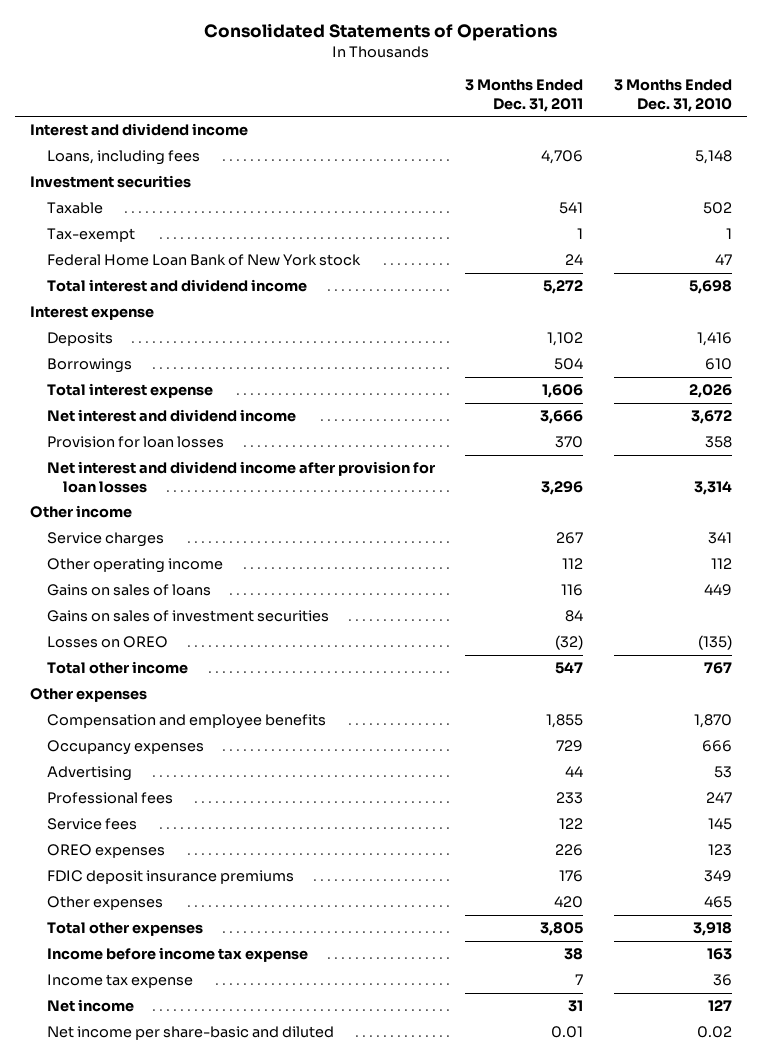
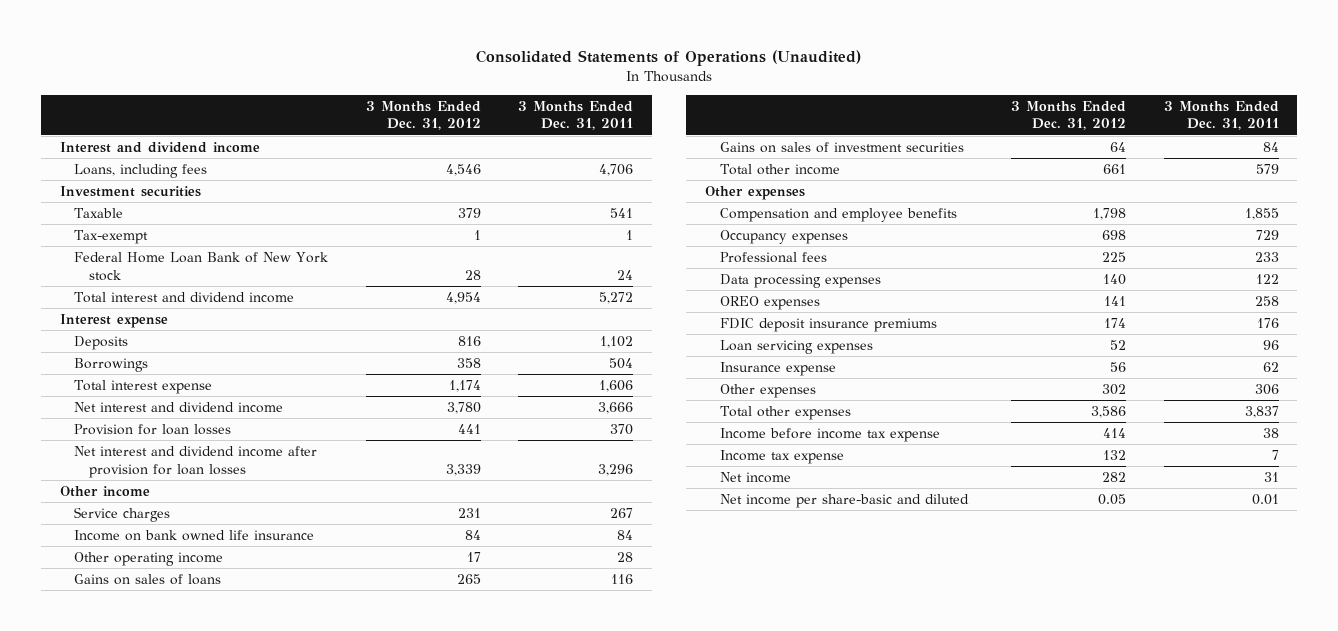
[203,23,557,42] Consolidated Statements of Operations -> [476,50,862,67] Consolidated Statements of Operations (Unaudited)
[613,79,732,113] 3 Months Ended Dec. 31, 2010 -> none
none -> [365,100,481,131] 3 Months Ended Dec. 31, 2012
none -> [74,529,315,541] Income on bank owned life insurance
[562,558,584,570] 112 -> [617,551,634,562] 28
[46,636,168,649] Losses on OREO -> none
[555,662,584,675] 547 -> [1255,163,1279,174] 579
[46,766,132,782] Advertising -> none
[46,818,137,831] Service fees -> [719,273,881,288] Data processing expenses
[555,844,584,857] 226 -> [1254,295,1279,306] 258
none -> [719,339,873,354] Loan servicing expenses
none -> [719,361,836,376] Insurance expense
[554,896,584,909] 420 -> [1254,383,1279,395] 306
[540,922,584,937] 3,805 -> [1244,405,1279,418] 3,837

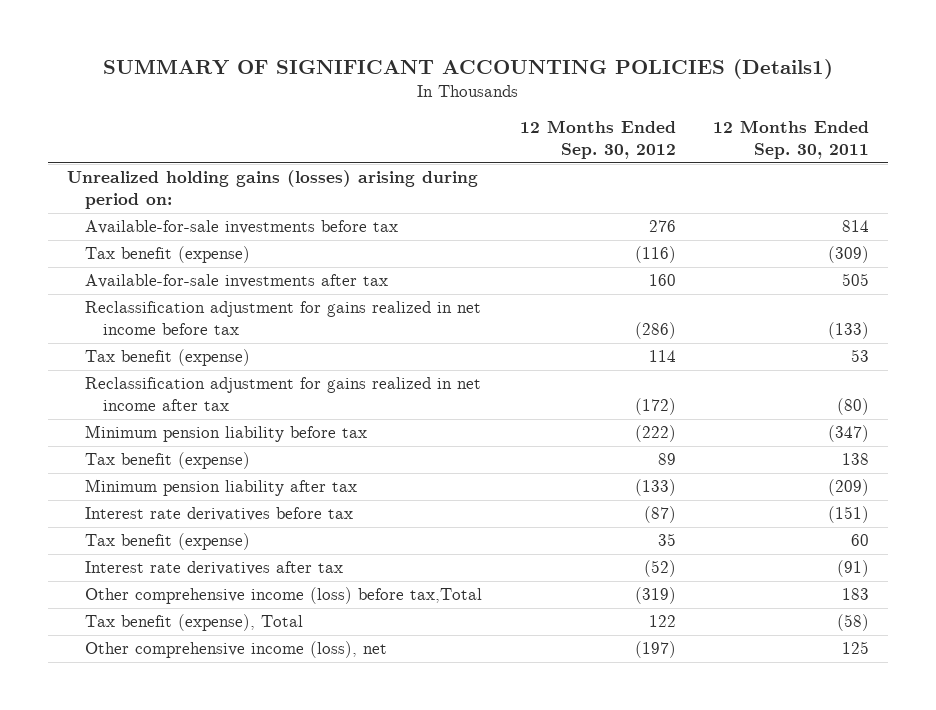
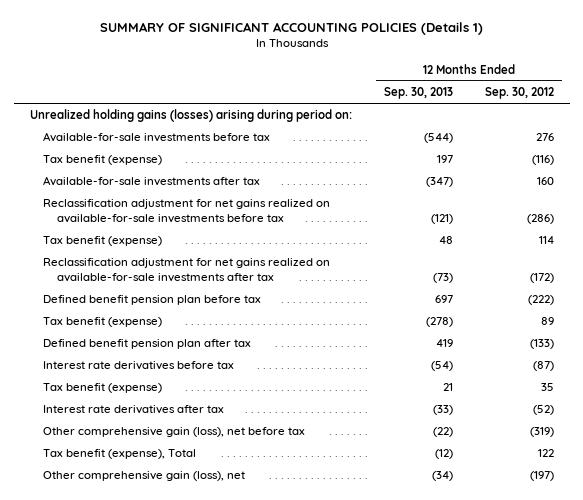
[103,59,834,80] SUMMARY OF SIGNIFICANT ACCOUNTING POLICIES (Details1) -> [99,21,483,35] SUMMARY OF SIGNIFICANT ACCOUNTING POLICIES (Details 1)
[713,120,870,159] 12 Months Ended Sep. 30, 2011 -> none
none -> [383,87,453,100] Sep. 30, 2013
[84,301,481,336] Reclassification adjustment for gains realized in net income before tax -> [43,199,331,223] Reclassification adjustment for net gains realized on available-for-sale investments before tax
[84,377,481,412] Reclassification adjustment for gains realized in net income after tax -> [43,258,331,282] Reclassification adjustment for net gains realized on available-for-sale investments after tax
[84,425,367,443] Minimum pension liability before tax -> [43,295,262,306] Defined benefit pension plan before tax
[84,479,357,497] Minimum pension liability after tax -> [43,339,252,350] Defined benefit pension plan after tax
[84,587,482,605] Other comprehensive income (loss) before tax,Total -> [43,427,306,438] Other comprehensive gain (loss), net before tax
[84,641,387,659] Other comprehensive income (loss), net -> [43,471,246,482] Other comprehensive gain (loss), net

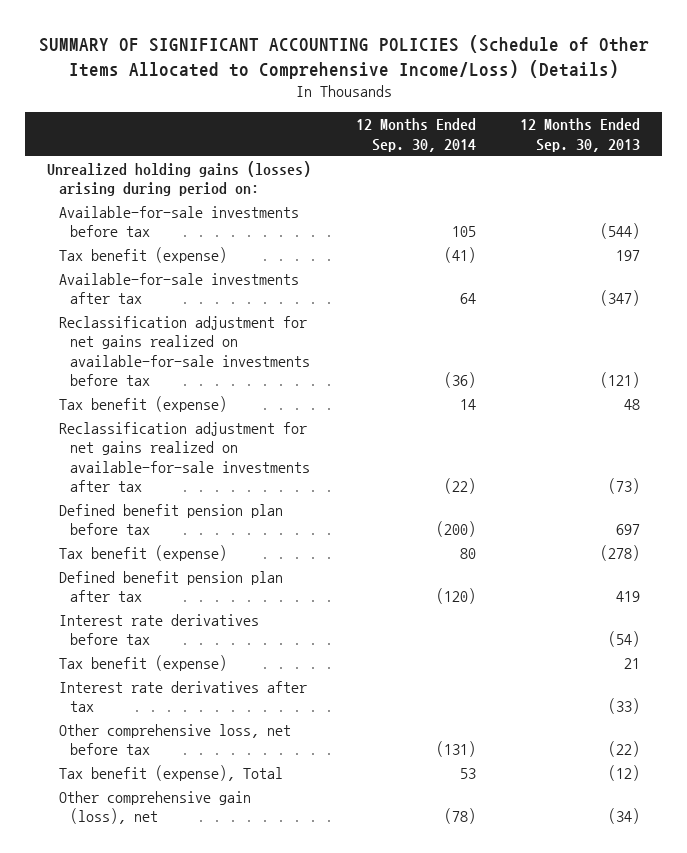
[99,21,483,35] SUMMARY OF SIGNIFICANT ACCOUNTING POLICIES (Details 1) -> [38,34,649,79] SUMMARY OF SIGNIFICANT ACCOUNTING POLICIES (Schedule of Other Items Allocated to Comprehensive Income/Loss) (Details)
[484,87,554,100] Sep. 30, 2012 -> none
none -> [355,118,476,152] 12 Months Ended Sep. 30, 2014
[43,427,306,438] Other comprehensive gain (loss), net before tax -> [58,724,291,756] Other comprehensive loss, net before tax

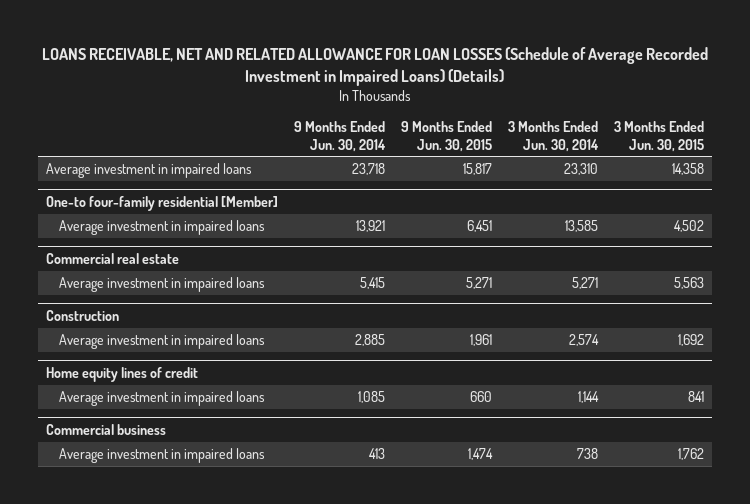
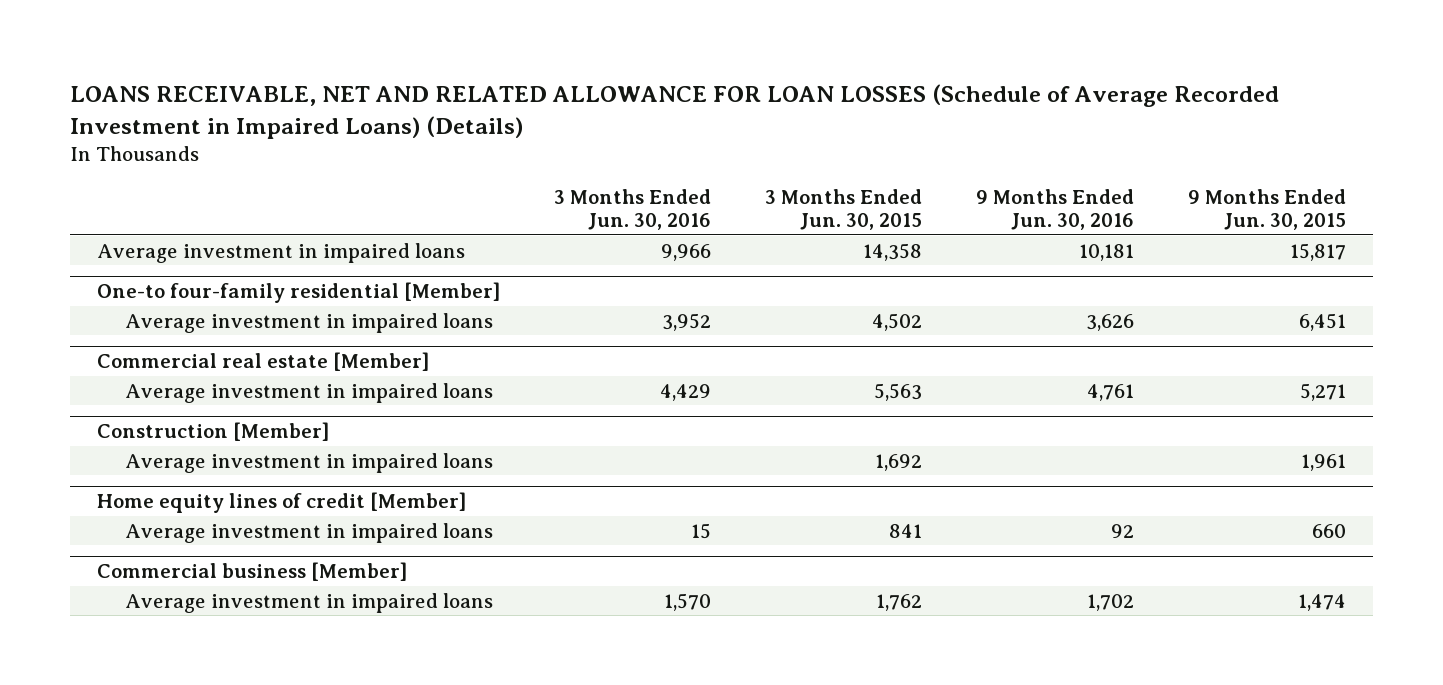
[294,120,387,152] 9 Months Ended Jun. 30, 2014 -> none
[508,120,600,152] 3 Months Ended Jun. 30, 2014 -> none
none -> [553,188,711,231] 3 Months Ended Jun. 30, 2016
none -> [975,188,1134,231] 9 Months Ended Jun. 30, 2016
[46,252,180,264] Commercial real estate -> [96,352,429,372] Commercial real estate [Member]
[46,309,120,321] Construction -> [96,422,329,442] Construction [Member]
[46,366,199,382] Home equity lines of credit -> [96,492,466,514] Home equity lines of credit [Member]
[46,423,167,435] Commercial business -> [96,562,407,582] Commercial business [Member]

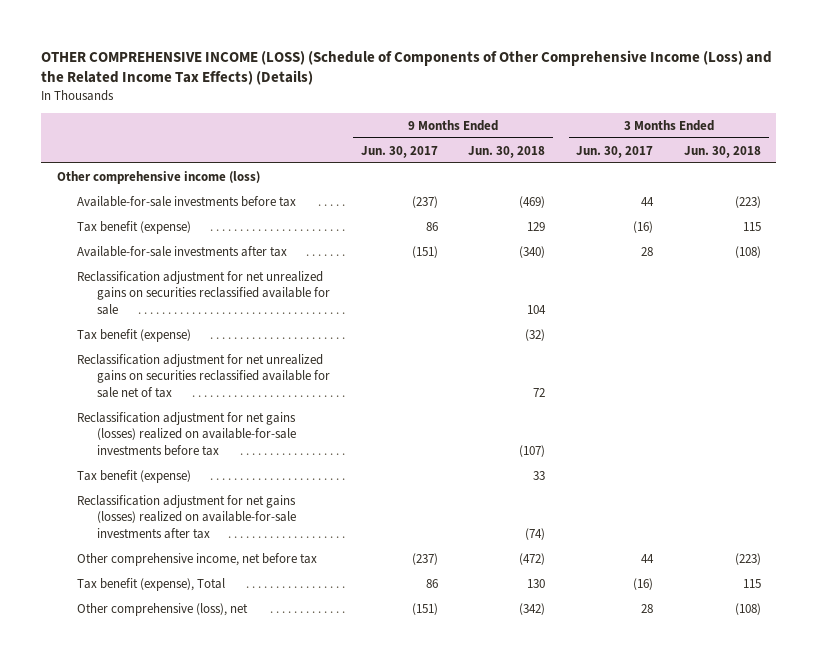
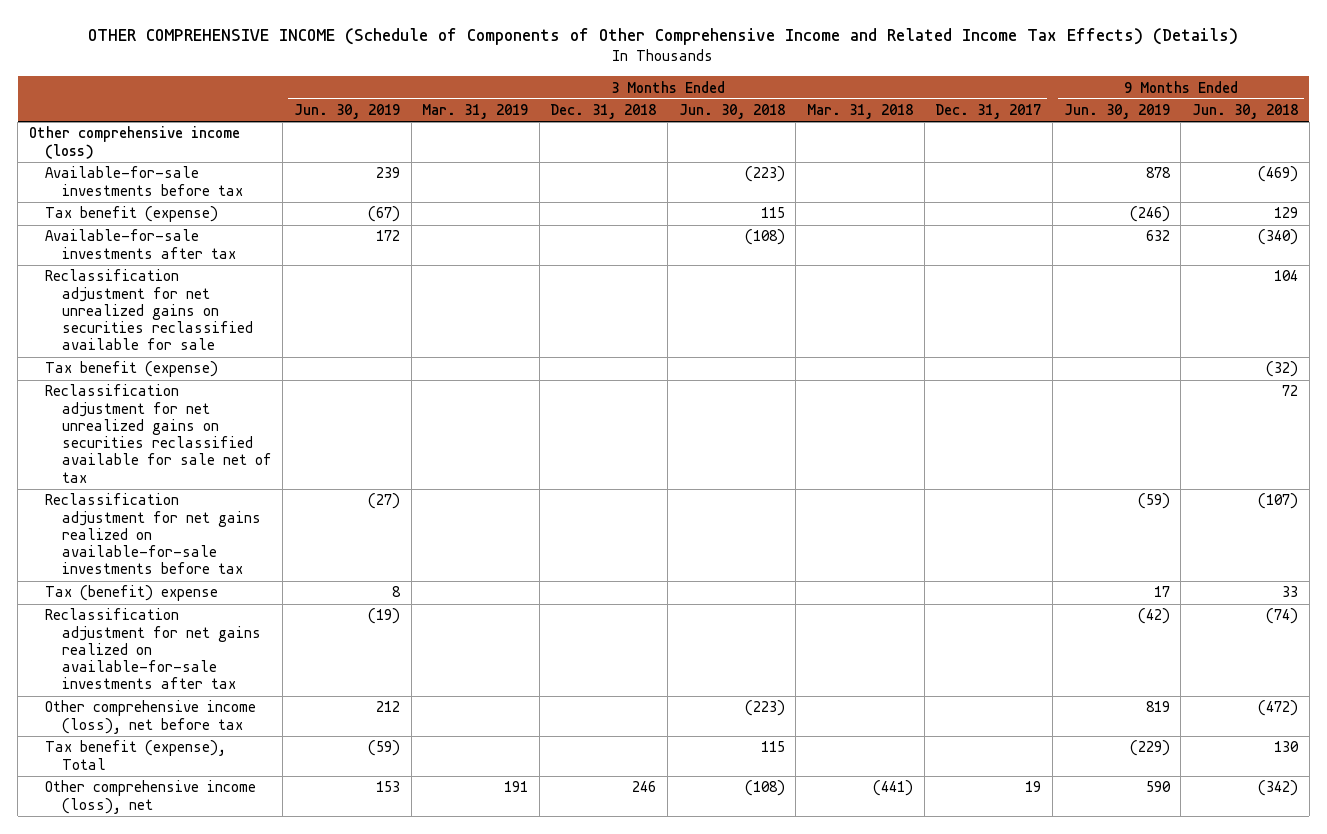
[41,49,773,86] OTHER COMPREHENSIVE INCOME (LOSS) (Schedule of Components of Other Comprehensive Income (Loss) and the Related Income Tax Effects) (Details) -> [88,27,1239,45] OTHER COMPREHENSIVE INCOME (Schedule of Components of Other Comprehensive Income and Related Income Tax Effects) (Details)
[360,145,438,158] Jun. 30, 2017 -> none
[576,145,654,158] Jun. 30, 2017 -> none
none -> [293,104,400,120] Jun. 30, 2019
none -> [422,104,529,120] Mar. 31, 2019
none -> [550,104,657,120] Dec. 31, 2018
none -> [807,104,914,120] Mar. 31, 2018
none -> [935,104,1042,120] Dec. 31, 2017
none -> [1063,104,1170,120] Jun. 30, 2019
[76,411,297,456] Reclassification adjustment for net gains (losses) realized on available-for-sale investments before tax -> [45,493,261,575] Reclassification adjustment for net gains realized on available-for-sale investments before tax
[76,469,191,483] Tax benefit (expense) -> [45,585,219,602] Tax (benefit) expense
[76,494,297,539] Reclassification adjustment for net gains (losses) realized on available-for-sale investments after tax -> [45,608,261,690] Reclassification adjustment for net gains realized on available-for-sale investments after tax
[76,552,317,566] Other comprehensive income, net before tax -> [45,700,257,734] Other comprehensive income (loss), net before tax
[76,602,248,616] Other comprehensive (loss), net -> [45,780,257,814] Other comprehensive income (loss), net

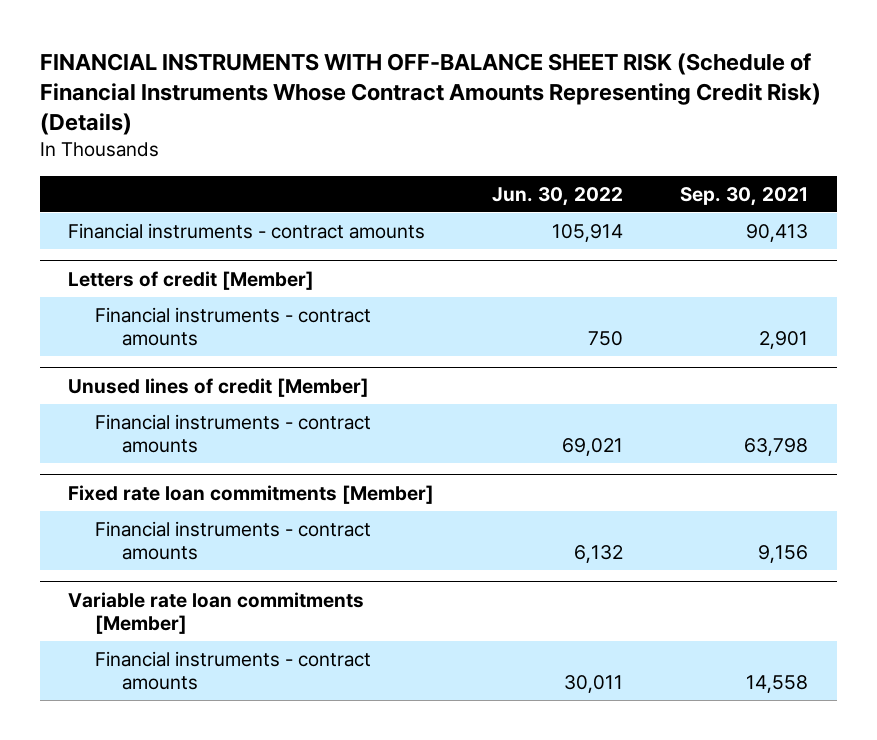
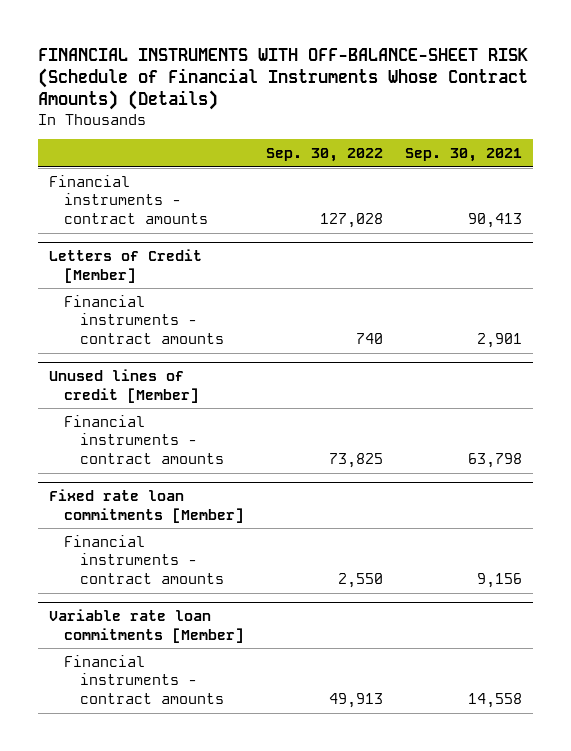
[39,52,821,136] FINANCIAL INSTRUMENTS WITH OFF-BALANCE SHEET RISK (Schedule of Financial Instruments Whose Contract Amounts Representing Credit Risk) (Details) -> [38,47,529,111] FINANCIAL INSTRUMENTS WITH OFF-BALANCE-SHEET RISK (Schedule of Financial Instruments Whose Contract Amounts) (Details)
[491,186,623,206] Jun. 30, 2022 -> none
none -> [266,148,384,163] Sep. 30, 2022
[68,270,315,290] Letters of credit [Member] -> [49,249,203,283] Letters of Credit [Member]

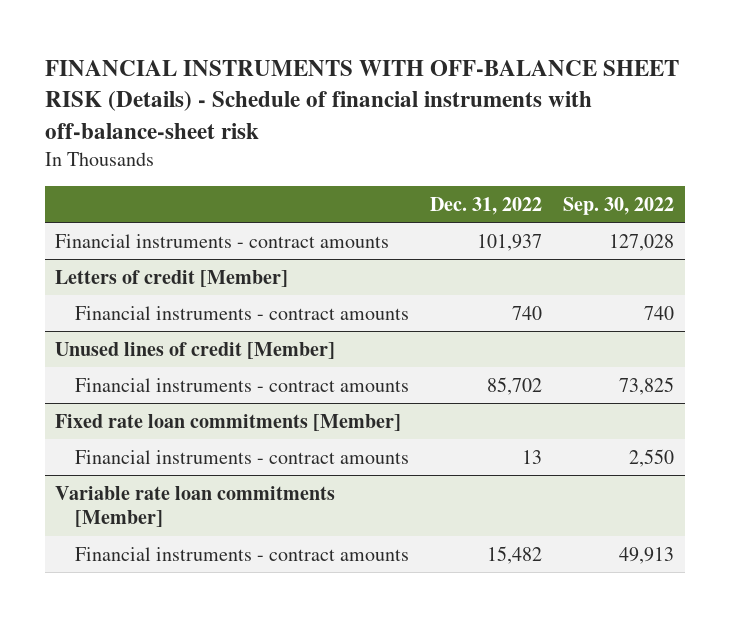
[38,47,529,111] FINANCIAL INSTRUMENTS WITH OFF-BALANCE-SHEET RISK (Schedule of Financial Instruments Whose Contract Amounts) (Details) -> [44,59,679,139] FINANCIAL INSTRUMENTS WITH OFF-BALANCE SHEET RISK (Details) - Schedule of financial instruments with off-balance-sheet risk
[405,148,523,163] Sep. 30, 2021 -> none
none -> [429,196,542,215] Dec. 31, 2022
[49,249,203,283] Letters of Credit [Member] -> [55,269,289,287] Letters of credit [Member]

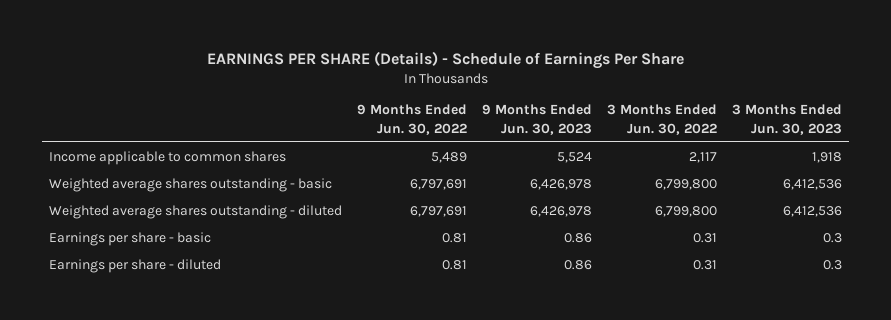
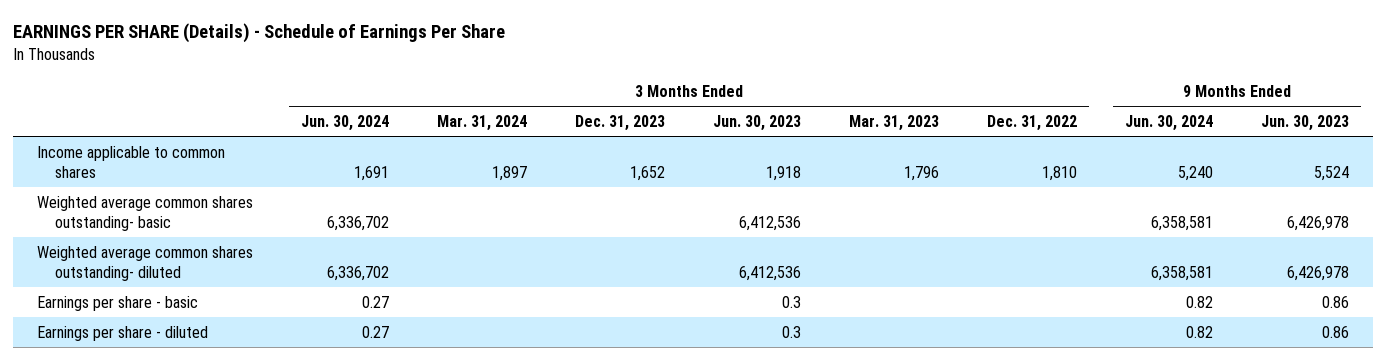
[357,104,468,135] 9 Months Ended Jun. 30, 2022 -> none
[607,104,718,135] 3 Months Ended Jun. 30, 2022 -> none
none -> [301,114,390,131] Jun. 30, 2024
none -> [437,114,528,131] Mar. 31, 2024
none -> [575,114,666,131] Dec. 31, 2023
none -> [849,114,940,131] Mar. 31, 2023
none -> [987,114,1078,131] Dec. 31, 2022
none -> [1124,114,1213,131] Jun. 30, 2024
[49,177,333,192] Weighted average shares outstanding - basic -> [37,195,254,231] Weighted average common shares outstanding- basic
[49,204,343,219] Weighted average shares outstanding - diluted -> [37,245,254,281] Weighted average common shares outstanding- diluted

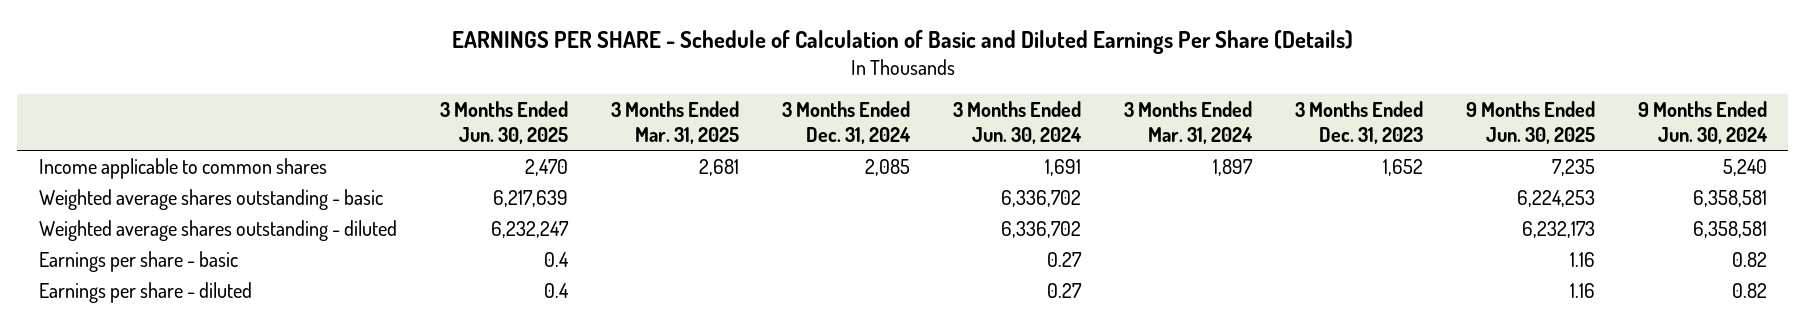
[13,23,506,44] EARNINGS PER SHARE (Details) - Schedule of Earnings Per Share -> [451,29,1353,54] EARNINGS PER SHARE - Schedule of Calculation of Basic and Diluted Earnings Per Share (Details)
[713,114,802,131] Jun. 30, 2023 -> none
[849,114,940,131] Mar. 31, 2023 -> none
[987,114,1078,131] Dec. 31, 2022 -> none
[1260,114,1349,131] Jun. 30, 2023 -> none
none -> [439,101,568,145] 3 Months Ended Jun. 30, 2025
none -> [610,101,739,145] 3 Months Ended Mar. 31, 2025
none -> [781,101,911,145] 3 Months Ended Dec. 31, 2024
none -> [1465,101,1595,145] 9 Months Ended Jun. 30, 2025
[37,195,254,231] Weighted average common shares outstanding- basic -> [38,188,383,210] Weighted average shares outstanding - basic
[37,245,254,281] Weighted average common shares outstanding- diluted -> [38,219,397,241] Weighted average shares outstanding - diluted

